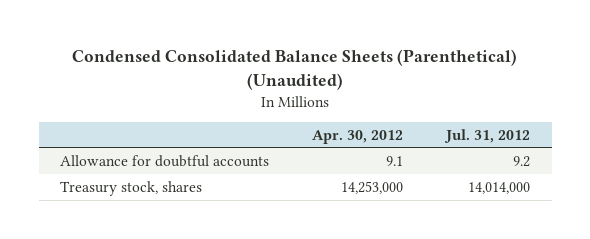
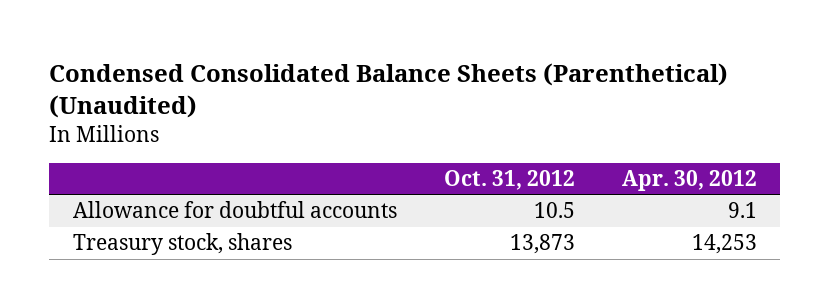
[444,128,531,143] Jul. 31, 2012 -> none
none -> [443,169,575,190] Oct. 31, 2012
[341,180,404,194] 14,253,000 -> [691,234,757,255] 14,253

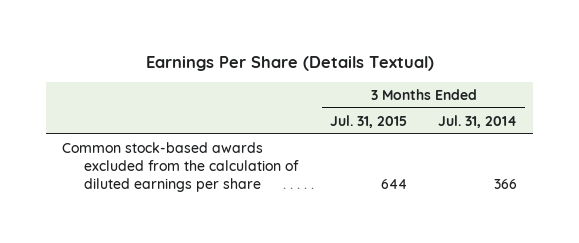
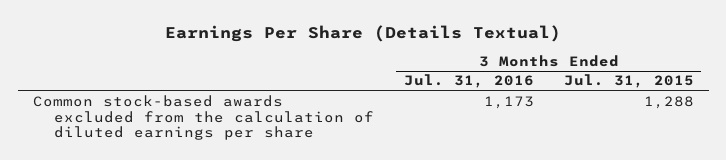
[438,114,518,128] Jul. 31, 2014 -> none
none -> [403,74,534,89] Jul. 31, 2016
[380,179,407,190] 644 -> [643,96,694,110] 1,288

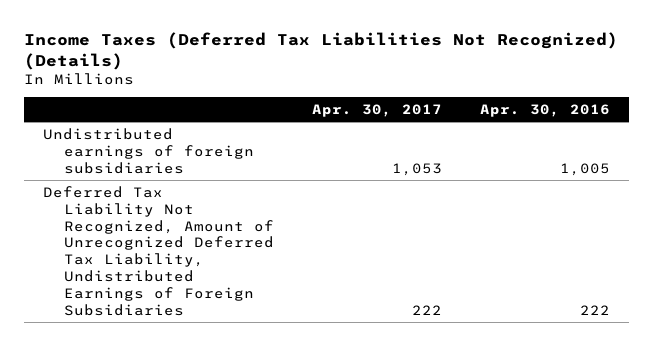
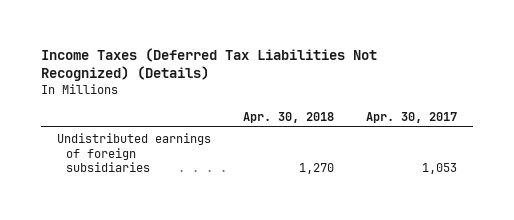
[479,103,610,117] Apr. 30, 2016 -> none
none -> [242,111,334,123] Apr. 30, 2018
[42,185,274,317] Deferred Tax Liability Not Recognized, Amount of Unrecognized Deferred Tax Liability, Undistributed Earnings of Foreign Subsidiaries -> none

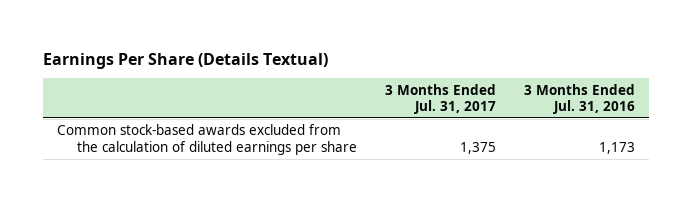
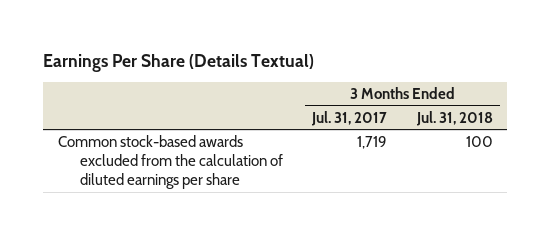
[523,83,635,115] 3 Months Ended Jul. 31, 2016 -> none
none -> [415,110,493,126] Jul. 31, 2018
[459,142,496,155] 1,375 -> [357,136,388,150] 1,719

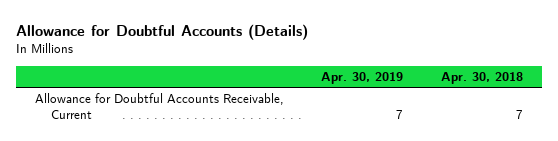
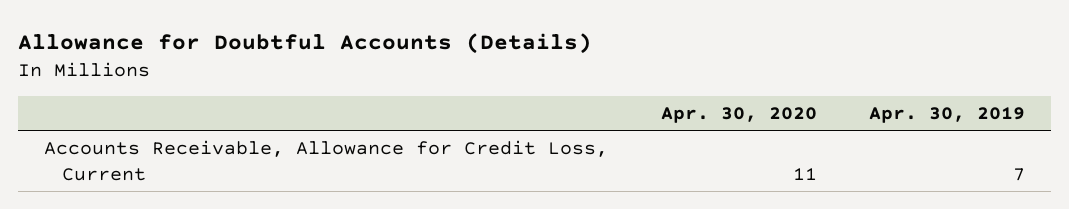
[440,72,523,85] Apr. 30, 2018 -> none
none -> [660,106,817,123] Apr. 30, 2020
[34,93,284,119] Allowance for Doubtful Accounts Receivable, Current -> [44,140,609,181] Accounts Receivable, Allowance for Credit Loss, Current

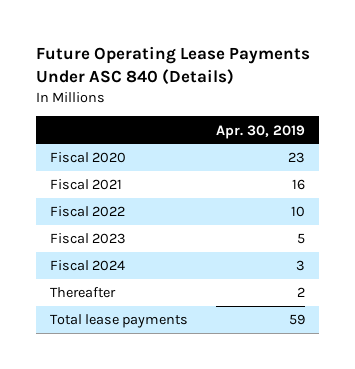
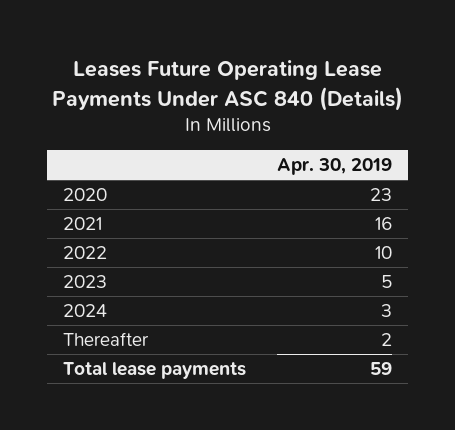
[36,46,311,85] Future Operating Lease Payments Under ASC 840 (Details) -> [51,60,403,111] Leases Future Operating Lease Payments Under ASC 840 (Details)
[50,152,127,164] Fiscal 2020 -> [62,188,107,202] 2020
[50,179,123,191] Fiscal 2021 -> [62,217,102,231] 2021
[50,206,126,218] Fiscal 2022 -> [62,246,107,260] 2022
[50,233,127,245] Fiscal 2023 -> [62,275,107,289] 2023
[50,260,126,272] Fiscal 2024 -> [62,304,107,318] 2024

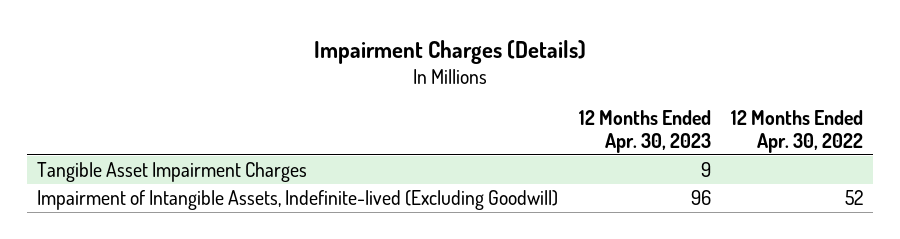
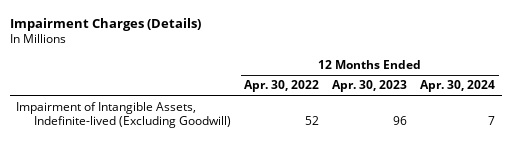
none -> [420,80,496,93] Apr. 30, 2024
[37,162,308,183] Tangible Asset Impairment Charges -> none

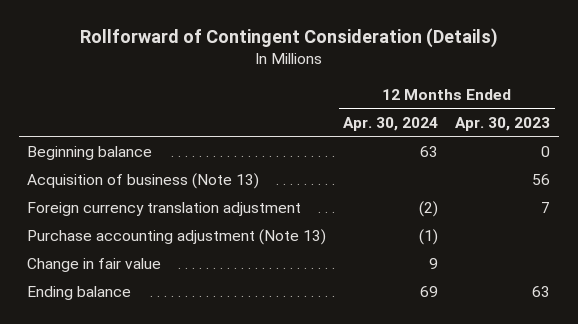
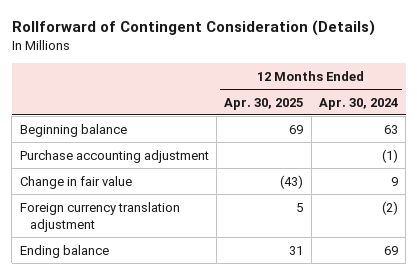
[455,116,551,131] Apr. 30, 2023 -> none
none -> [224,97,304,110] Apr. 30, 2025
[27,172,260,189] Acquisition of business (Note 13) -> none
[27,228,327,245] Purchase accounting adjustment (Note 13) -> [19,149,209,163] Purchase accounting adjustment
[27,201,302,216] Foreign currency translation adjustment -> [19,201,180,232] Foreign currency translation adjustment

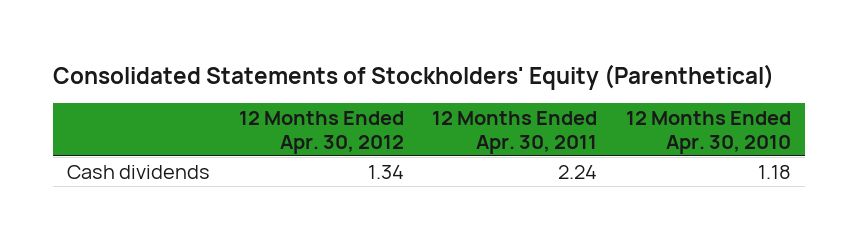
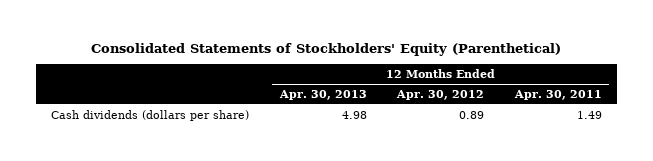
[625,111,791,154] 12 Months Ended Apr. 30, 2010 -> none
none -> [278,90,367,101] Apr. 30, 2013
[67,164,211,179] Cash dividends -> [51,109,250,121] Cash dividends (dollars per share)
[367,164,404,179] 1.34 -> [459,110,485,119] 0.89
[558,164,598,179] 2.24 -> [576,110,602,119] 1.49

